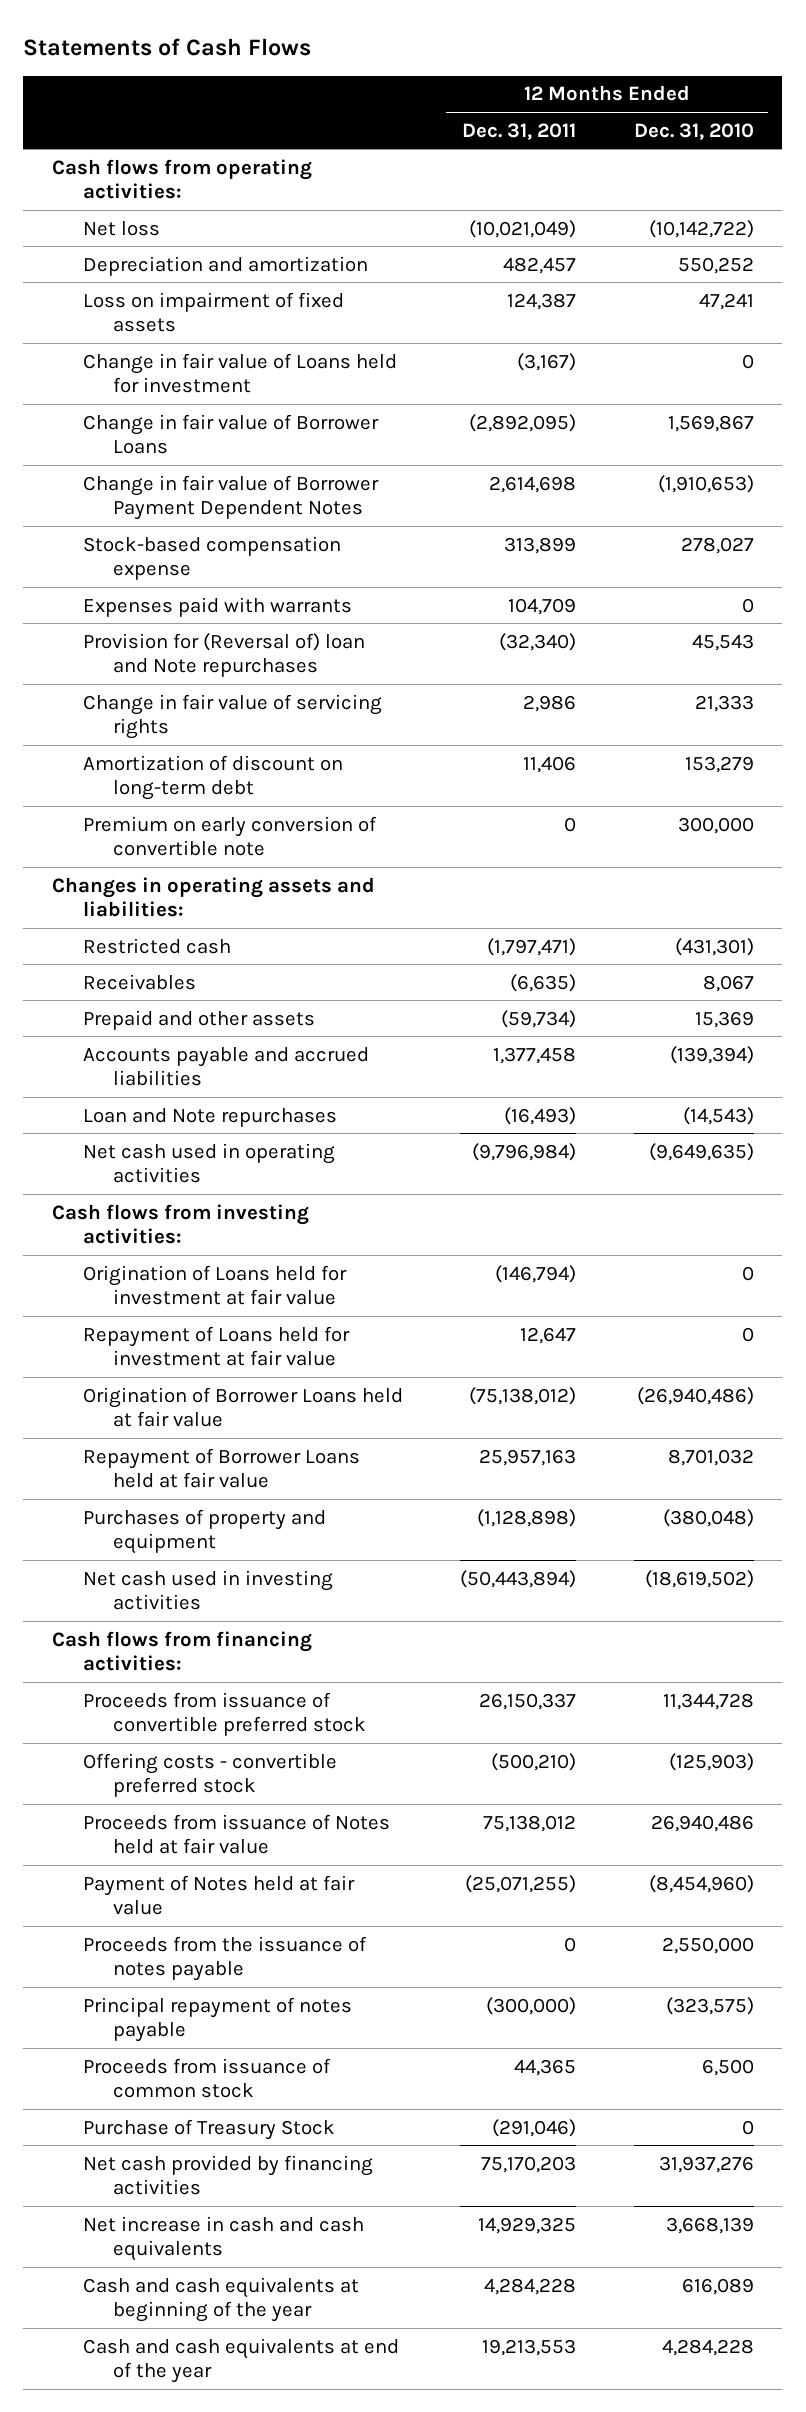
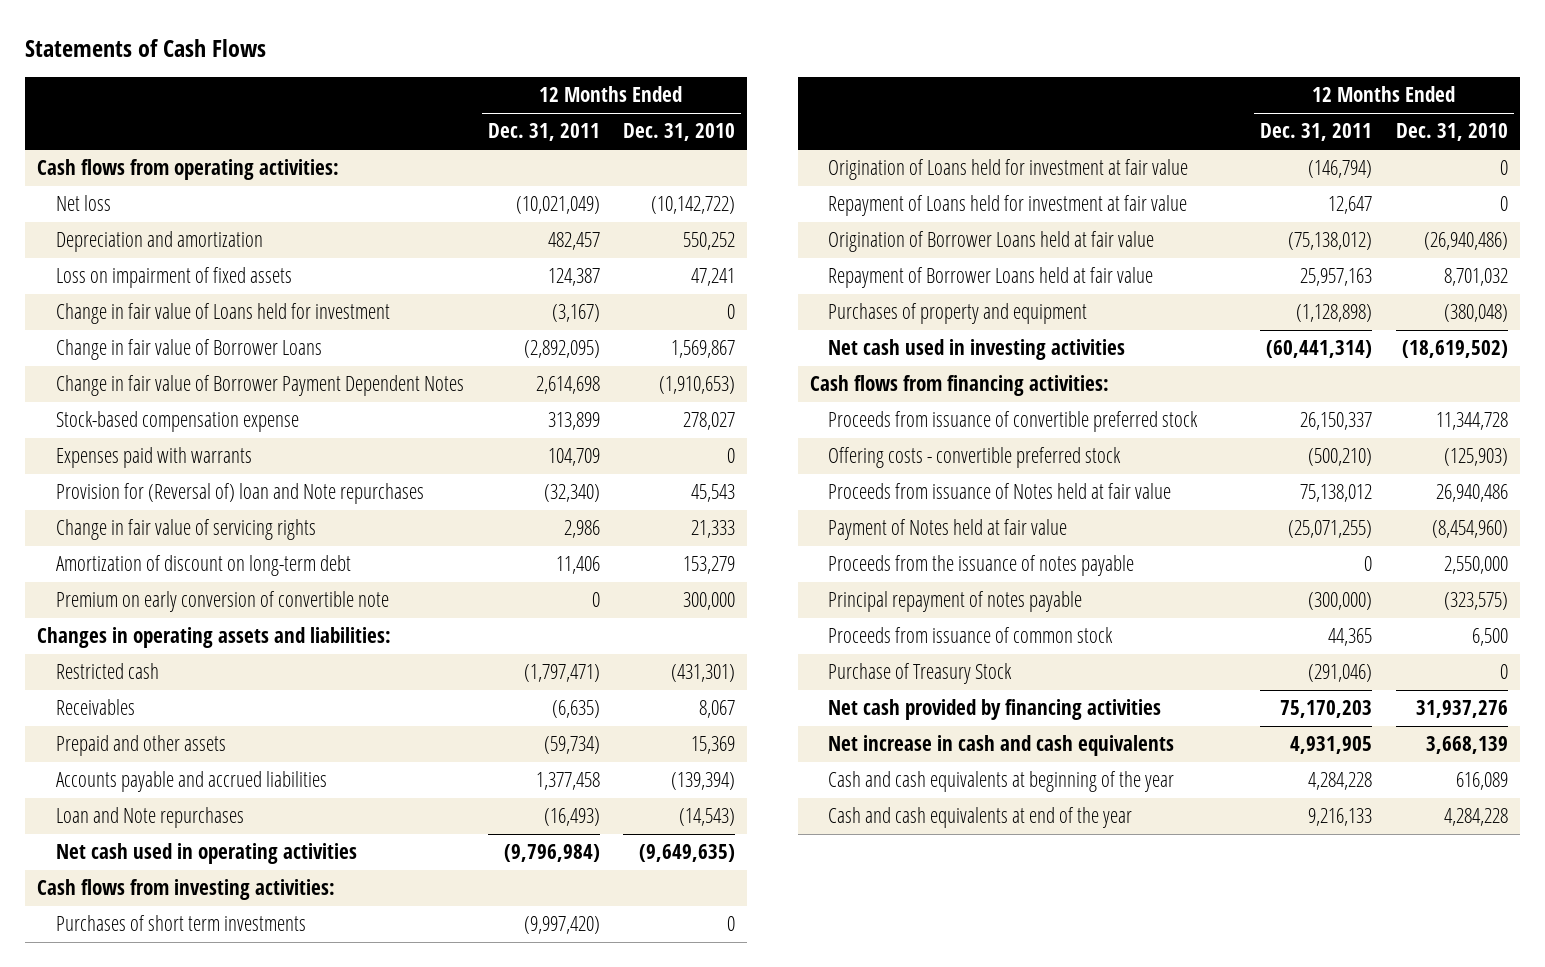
none -> [55,915,306,932] Purchases of short term investments
[460,1569,577,1588] (50,443,894) -> [1266,340,1373,359] (60,441,314)
[478,2216,577,2234] 14,929,325 -> [1290,736,1373,755] 4,931,905
[482,2338,577,2356] 19,213,553 -> [1308,808,1373,827] 9,216,133

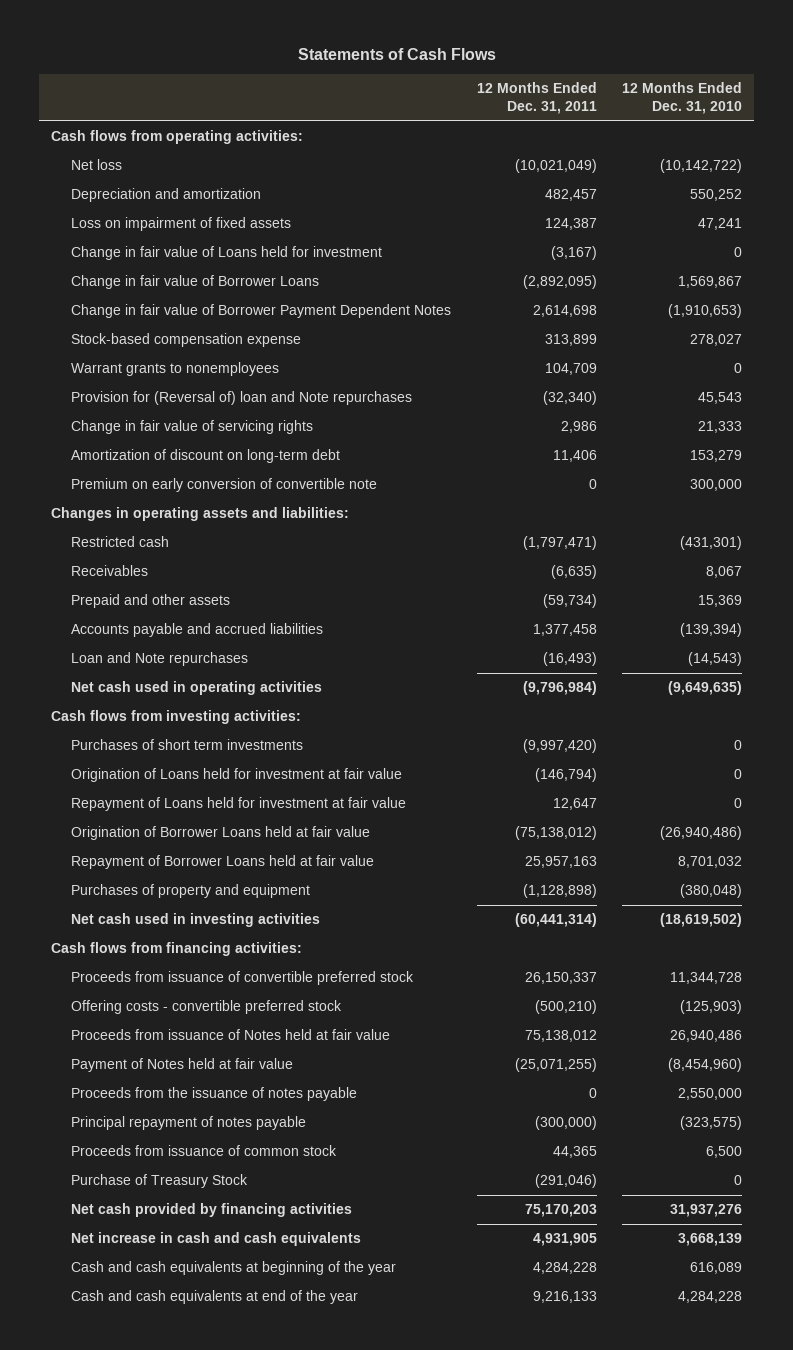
[55,447,252,469] Expenses paid with warrants -> [71,362,280,377] Warrant grants to nonemployees

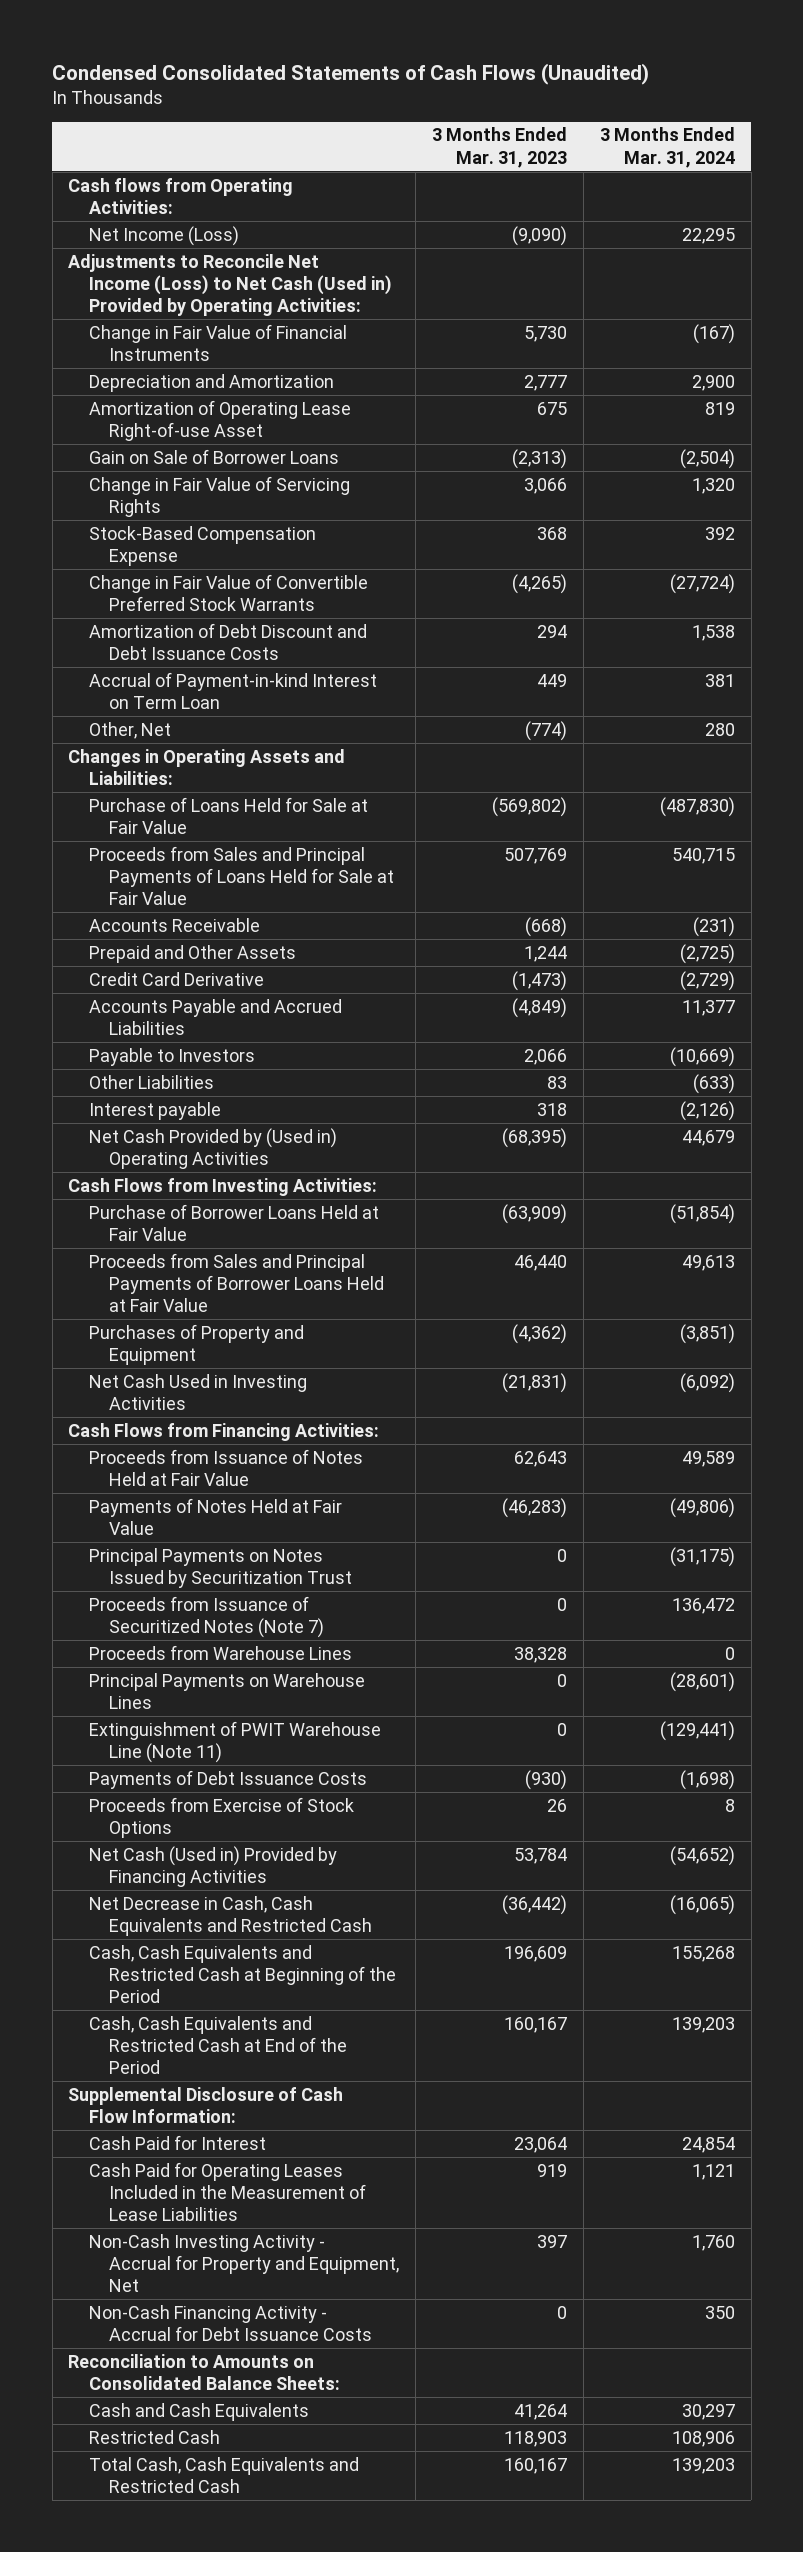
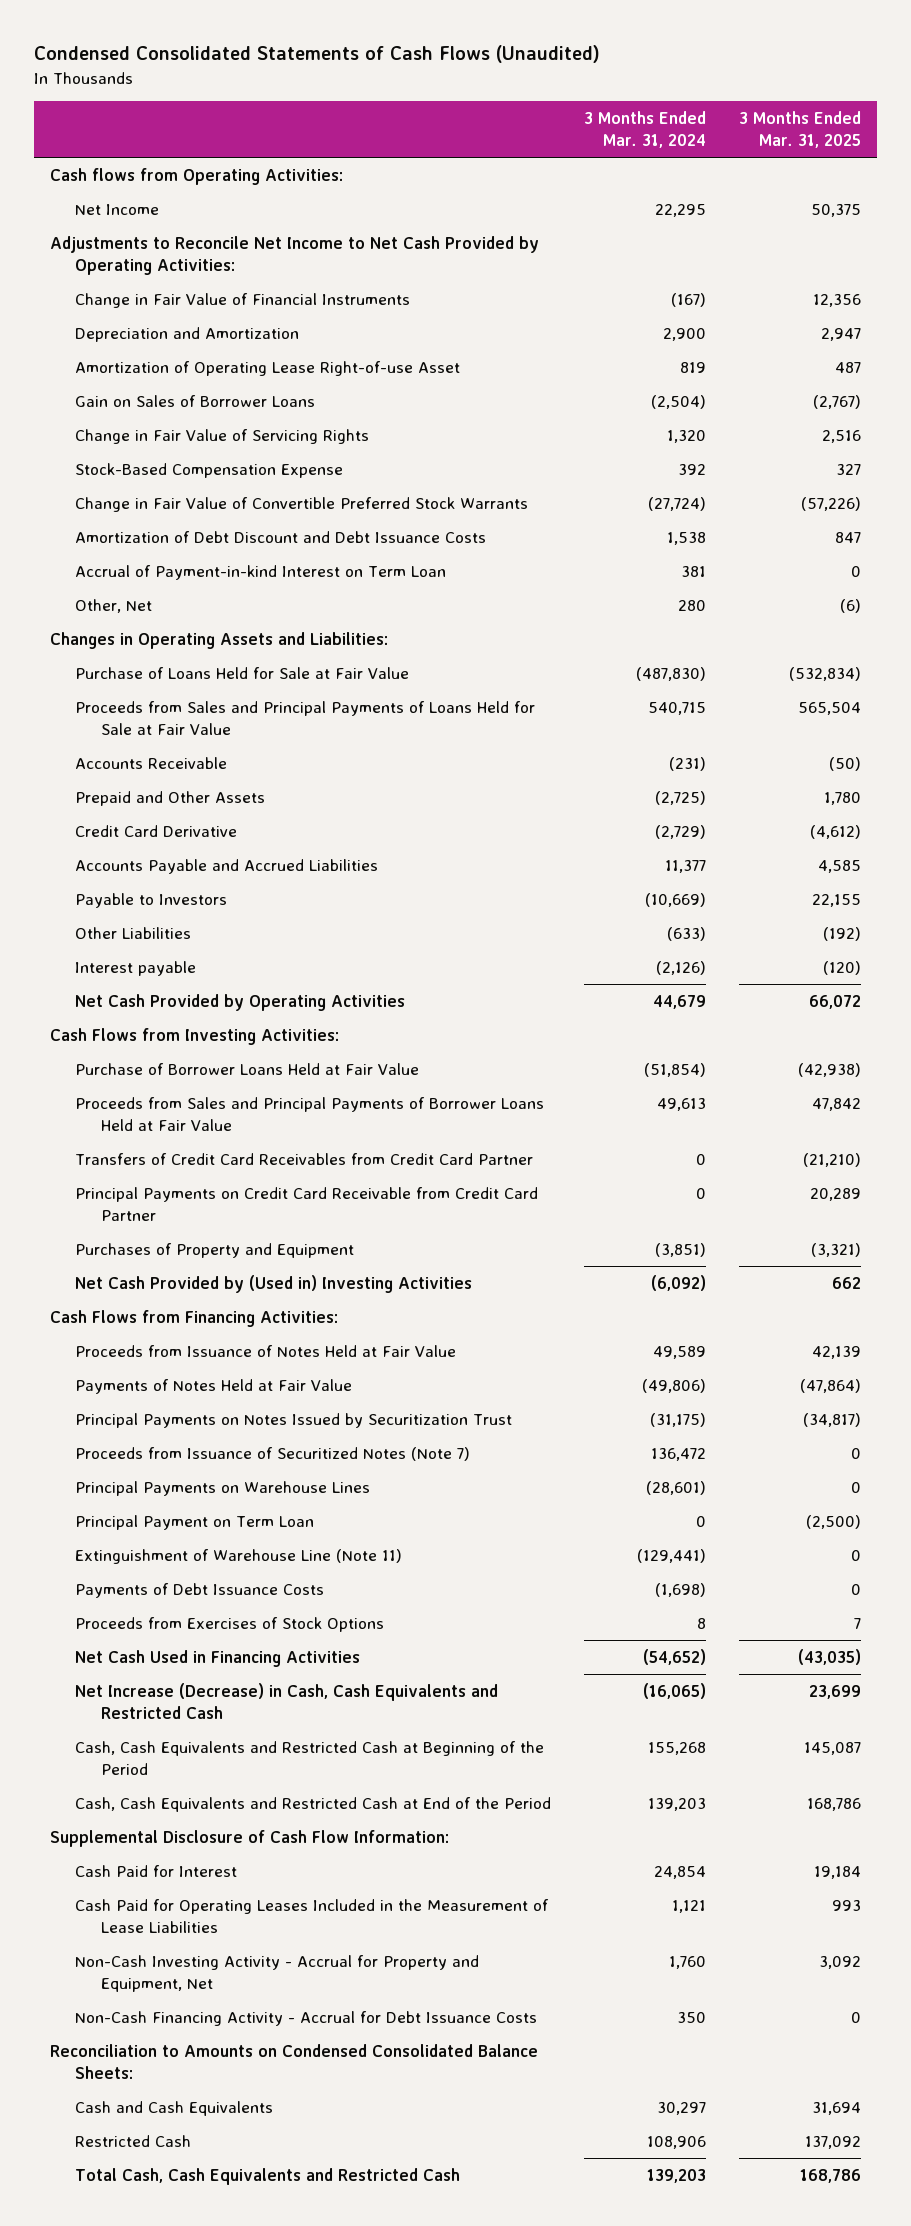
[432,127,568,168] 3 Months Ended Mar. 31, 2023 -> none
none -> [738,110,861,148] 3 Months Ended Mar. 31, 2025
[88,225,239,246] Net Income (Loss) -> [75,203,160,215] Net Income
[68,253,392,317] Adjustments to Reconcile Net Income (Loss) to Net Cash (Used in) Provided by Operating Activities: -> [50,235,540,276] Adjustments to Reconcile Net Income to Net Cash Provided by Operating Activities:
[88,448,339,464] Gain on Sale of Borrower Loans -> [75,394,316,407] Gain on Sales of Borrower Loans
[88,1127,337,1169] Net Cash Provided by (Used in) Operating Activities -> [75,993,406,1011] Net Cash Provided by Operating Activities
none -> [75,1152,534,1165] Transfers of Credit Card Receivables from Credit Card Partner
none -> [75,1186,539,1222] Principal Payments on Credit Card Receivable from Credit Card Partner
[88,1373,307,1410] Net Cash Used in Investing Activities -> [75,1274,473,1293] Net Cash Provided by (Used in) Investing Activities
[88,1644,352,1660] Proceeds from Warehouse Lines -> none
none -> [75,1514,315,1530] Principal Payment on Term Loan
[88,1720,381,1763] Extinguishment of PWIT Warehouse Line (Note 11) -> [75,1548,403,1564] Extinguishment of Warehouse Line (Note 11)
[88,1796,354,1838] Proceeds from Exercise of Stock Options -> [75,1616,385,1632] Proceeds from Exercises of Stock Options
[88,1845,337,1887] Net Cash (Used in) Provided by Financing Activities -> [75,1649,361,1667] Net Cash Used in Financing Activities
[88,1895,373,1936] Net Decrease in Cash, Cash Equivalents and Restricted Cash -> [75,1682,499,1720] Net Increase (Decrease) in Cash, Cash Equivalents and Restricted Cash
[68,2353,340,2390] Reconciliation to Amounts on Consolidated Balance Sheets: -> [50,2043,539,2080] Reconciliation to Amounts on Condensed Consolidated Balance Sheets:

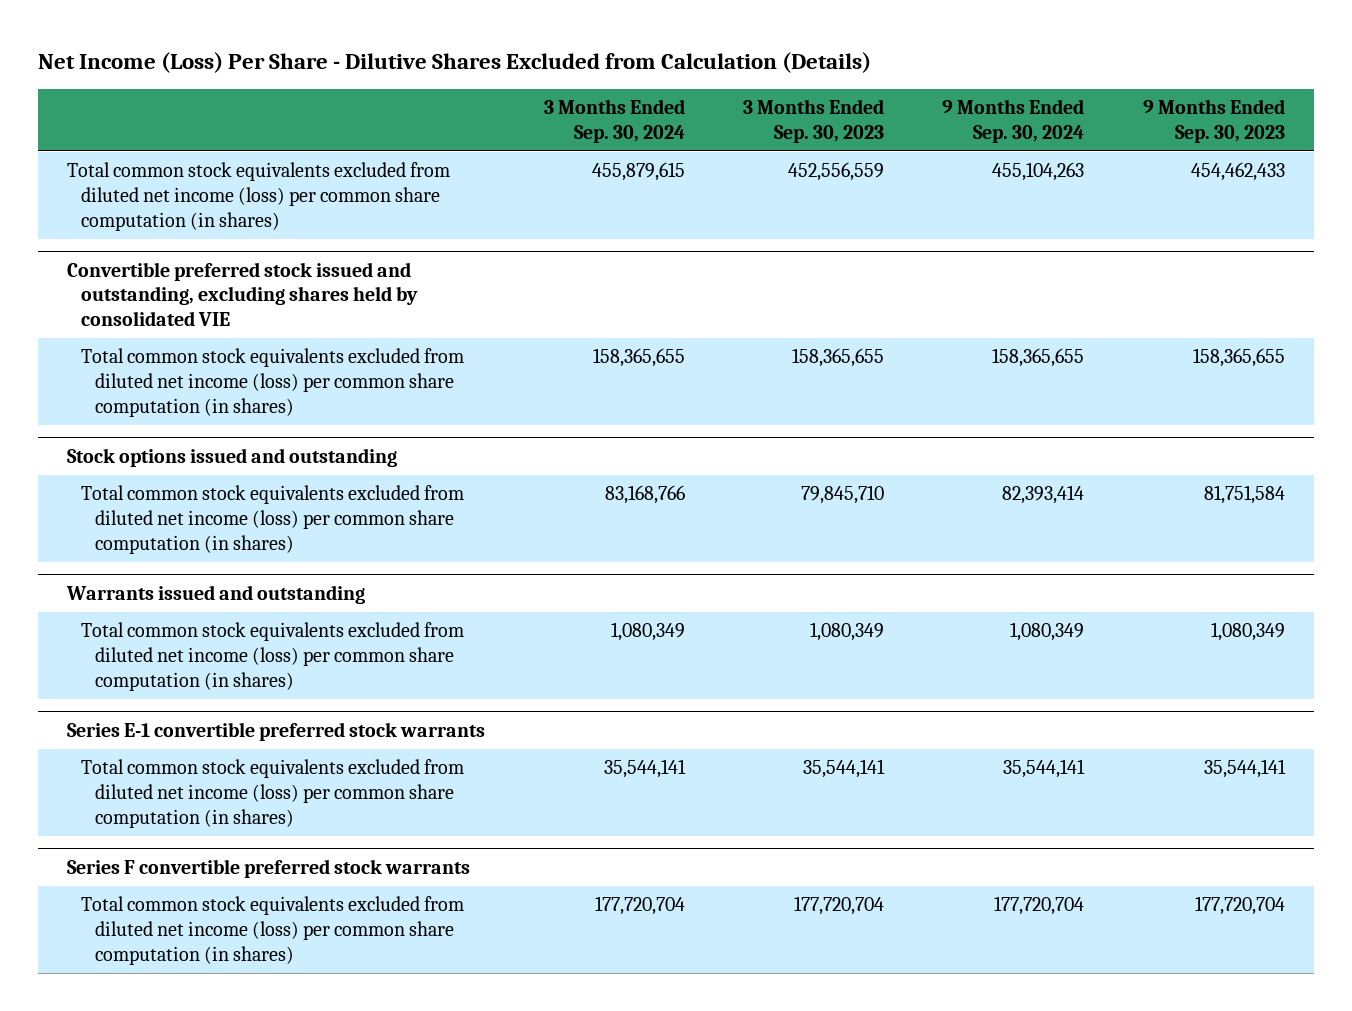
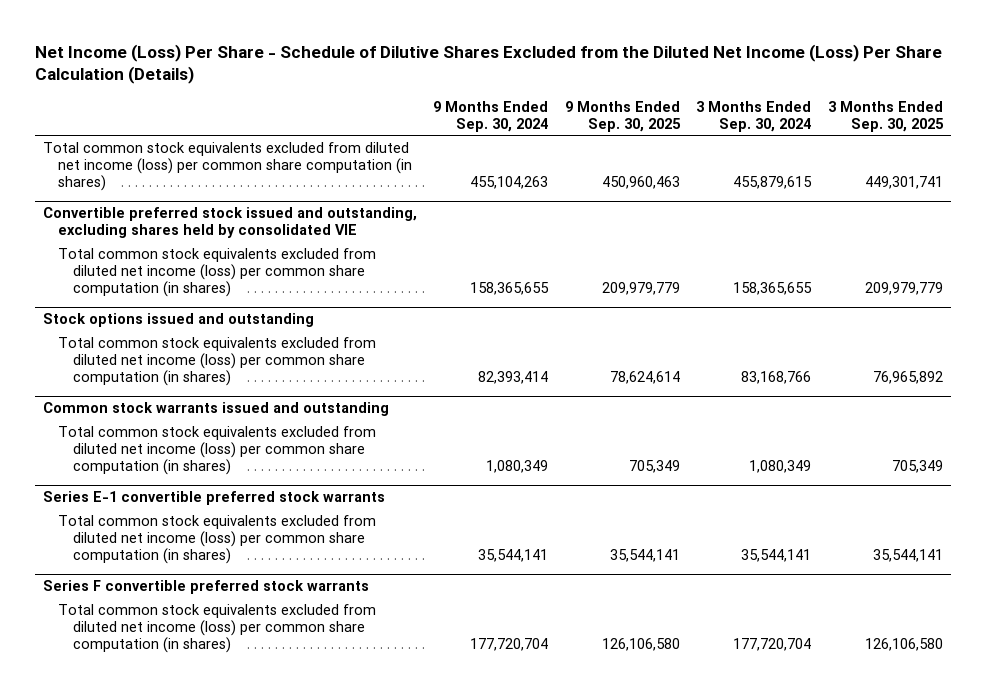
[37,51,871,73] Net Income (Loss) Per Share - Dilutive Shares Excluded from Calculation (Details) -> [34,43,942,85] Net Income (Loss) Per Share - Schedule of Dilutive Shares Excluded from the Diluted Net Income (Loss) Per Share Calculation (Details)
[743,98,885,143] 3 Months Ended Sep. 30, 2023 -> none
[1142,98,1285,143] 9 Months Ended Sep. 30, 2023 -> none
none -> [564,100,681,132] 9 Months Ended Sep. 30, 2025
none -> [827,100,944,132] 3 Months Ended Sep. 30, 2025
[66,584,366,604] Warrants issued and outstanding -> [43,402,390,417] Common stock warrants issued and outstanding

